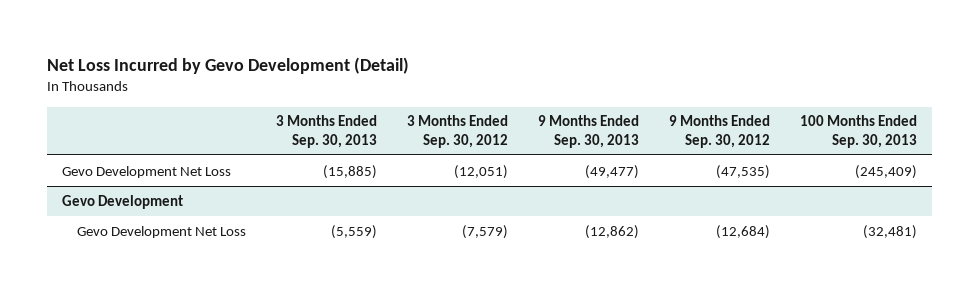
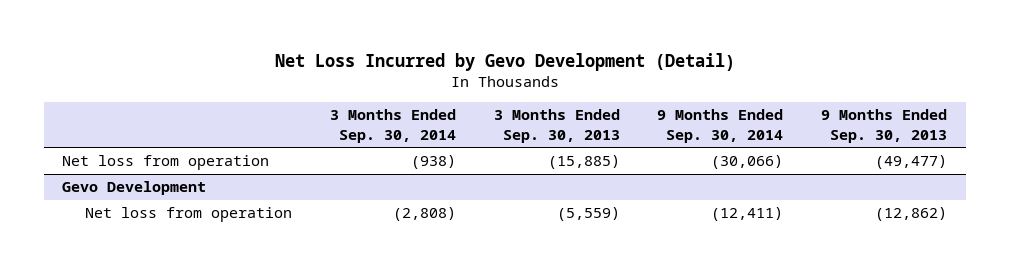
[407,115,509,148] 3 Months Ended Sep. 30, 2012 -> none
[669,115,771,148] 9 Months Ended Sep. 30, 2012 -> none
[800,115,918,148] 100 Months Ended Sep. 30, 2013 -> none
none -> [330,109,457,143] 3 Months Ended Sep. 30, 2014
none -> [657,109,784,143] 9 Months Ended Sep. 30, 2014
[62,165,232,178] Gevo Development Net Loss -> [62,155,270,171] Net loss from operation
[77,225,247,238] Gevo Development Net Loss -> [85,207,293,223] Net loss from operation

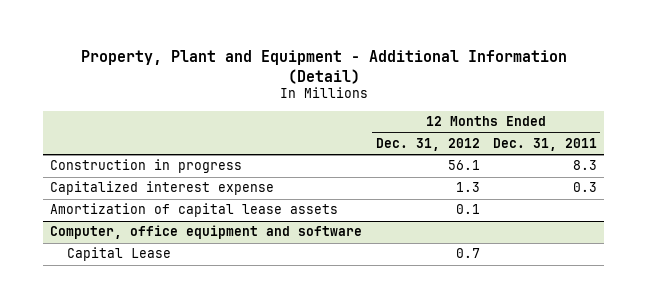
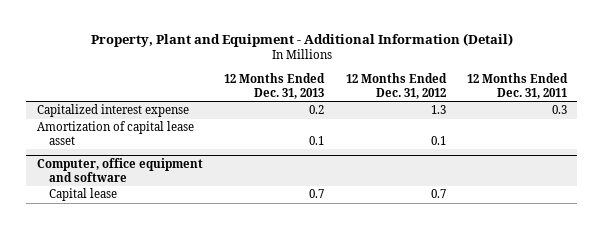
none -> [224,73,326,99] 12 Months Ended Dec. 31, 2013
[49,159,242,174] Construction in progress -> none
[49,203,338,218] Amortization of capital lease assets -> [36,121,194,145] Amortization of capital lease asset
[67,247,172,262] Capital Lease -> [49,188,118,202] Capital lease

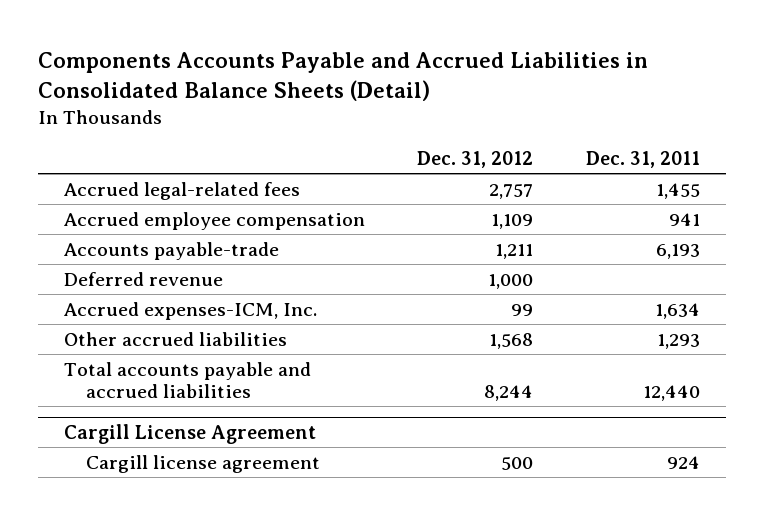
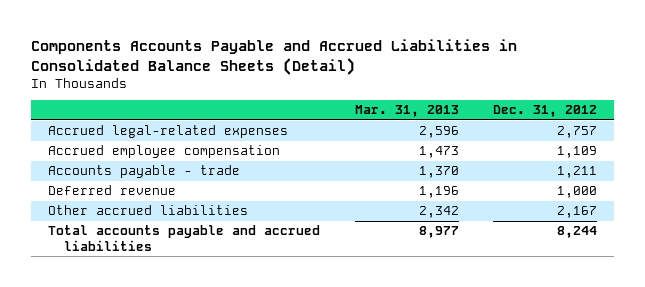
[585,150,700,168] Dec. 31, 2011 -> none
none -> [354,105,459,118] Mar. 31, 2013
[64,181,301,200] Accrued legal-related fees -> [48,125,289,139] Accrued legal-related expenses
[64,241,280,260] Accounts payable-trade -> [48,165,241,179] Accounts payable - trade
[64,301,318,320] Accrued expenses-ICM, Inc. -> none
[489,332,534,349] 1,568 -> [556,206,597,219] 2,167
[64,423,317,444] Cargill License Agreement -> none
[85,454,320,473] Cargill license agreement -> none

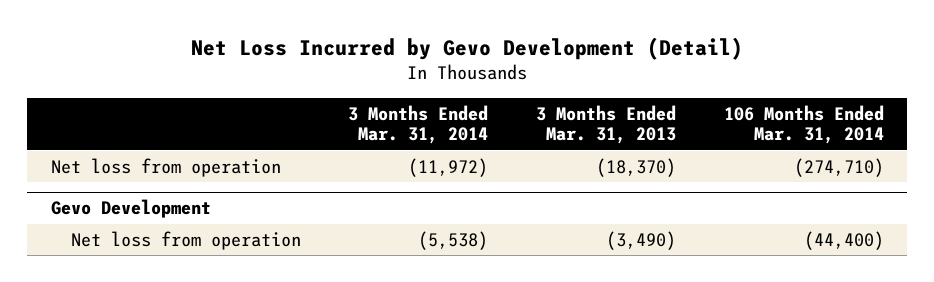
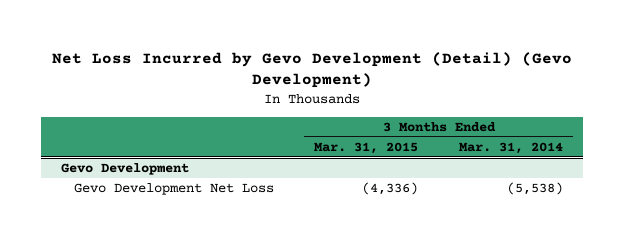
[191,37,744,61] Net Loss Incurred by Gevo Development (Detail) -> [52,51,573,89] Net Loss Incurred by Gevo Development (Detail) (Gevo Development)
[536,104,677,145] 3 Months Ended Mar. 31, 2013 -> none
[723,104,884,145] 106 Months Ended Mar. 31, 2014 -> none
none -> [314,141,419,154] Mar. 31, 2015
[50,158,281,178] Net loss from operation -> none
[70,231,301,251] Net loss from operation -> [73,182,274,195] Gevo Development Net Loss

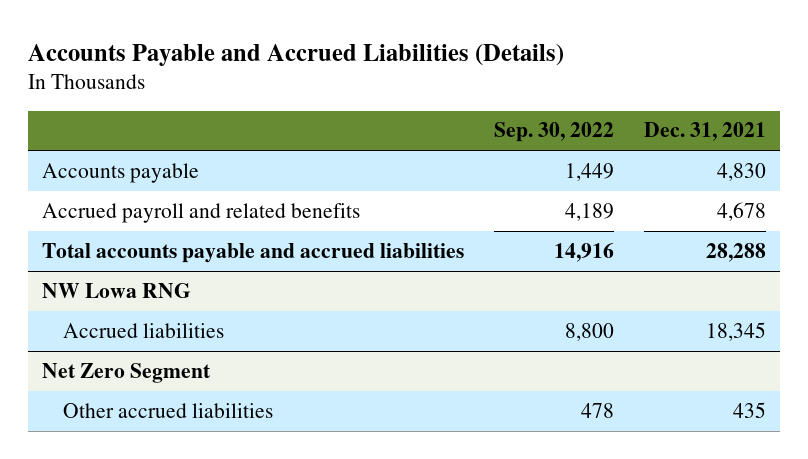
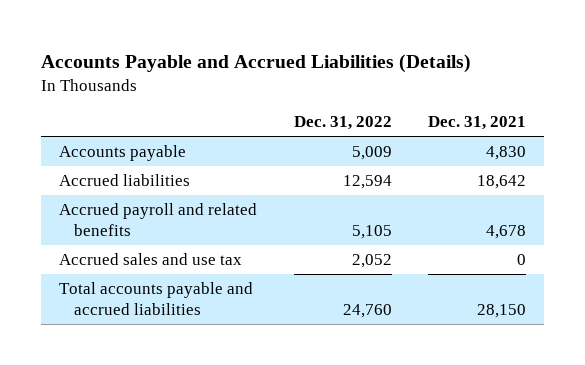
[494,122,615,143] Sep. 30, 2022 -> none
none -> [293,116,392,131] Dec. 31, 2022
none -> [59,173,191,186] Accrued liabilities
[42,282,192,298] NW Lowa RNG -> none
[62,322,224,338] Accrued liabilities -> none
[42,362,212,383] Net Zero Segment -> none
[62,402,273,418] Other accrued liabilities -> none
none -> [59,252,243,265] Accrued sales and use tax
[705,242,766,262] 28,288 -> [477,304,527,319] 28,150

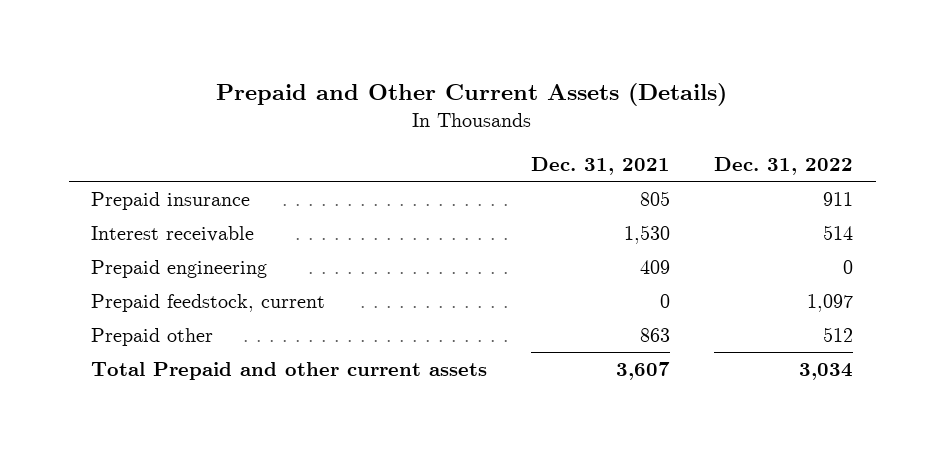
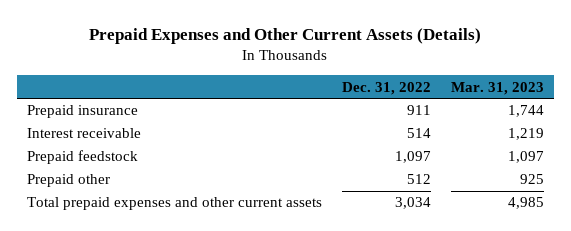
[216,83,728,107] Prepaid and Other Current Assets (Details) -> [89,28,482,45] Prepaid Expenses and Other Current Assets (Details)
[531,157,671,176] Dec. 31, 2021 -> none
none -> [450,81,544,95] Mar. 31, 2023
[90,259,267,278] Prepaid engineering -> none
[90,293,325,312] Prepaid feedstock, current -> [27,150,139,165] Prepaid feedstock
[90,361,487,380] Total Prepaid and other current assets -> [27,197,323,211] Total prepaid expenses and other current assets

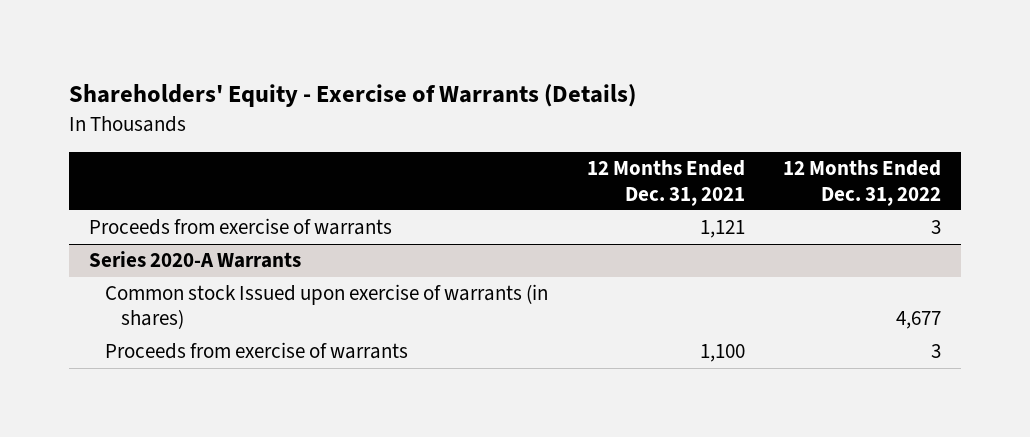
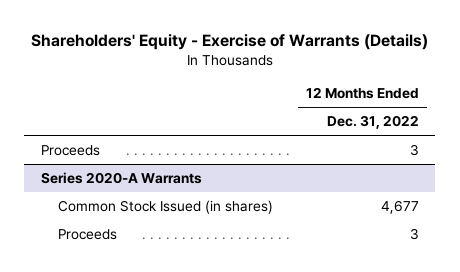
[586,160,745,206] 12 Months Ended Dec. 31, 2021 -> none
[88,218,392,236] Proceeds from exercise of warrants -> [40,145,100,157] Proceeds
[104,284,548,330] Common stock Issued upon exercise of warrants (in shares) -> [58,200,274,215] Common Stock Issued (in shares)
[104,342,408,360] Proceeds from exercise of warrants -> [58,229,118,241] Proceeds

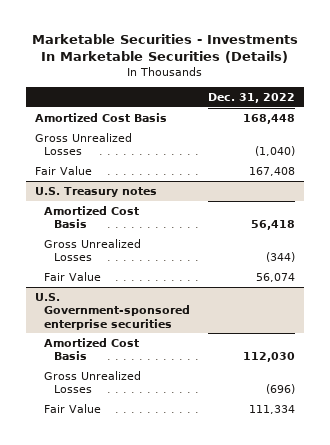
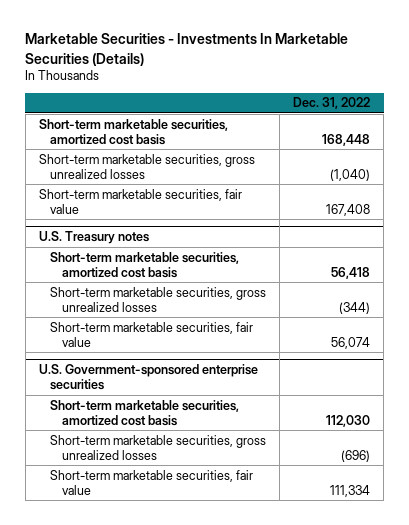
[35,112,168,122] Amortized Cost Basis -> [38,118,228,145] Short-term marketable securities, amortized cost basis
[35,132,133,156] Gross Unrealized Losses -> [38,153,255,179] Short-term marketable securities, gross unrealized losses
[35,165,93,175] Fair Value -> [38,188,242,214] Short-term marketable securities, fair value
[44,205,140,229] Amortized Cost Basis -> [50,251,240,278] Short-term marketable securities, amortized cost basis
[44,238,142,262] Gross Unrealized Losses -> [50,286,267,312] Short-term marketable securities, gross unrealized losses
[44,271,102,281] Fair Value -> [50,321,254,347] Short-term marketable securities, fair value
[44,337,140,361] Amortized Cost Basis -> [50,399,240,426] Short-term marketable securities, amortized cost basis
[44,370,142,394] Gross Unrealized Losses -> [50,434,267,460] Short-term marketable securities, gross unrealized losses
[44,403,102,413] Fair Value -> [50,469,254,495] Short-term marketable securities, fair value

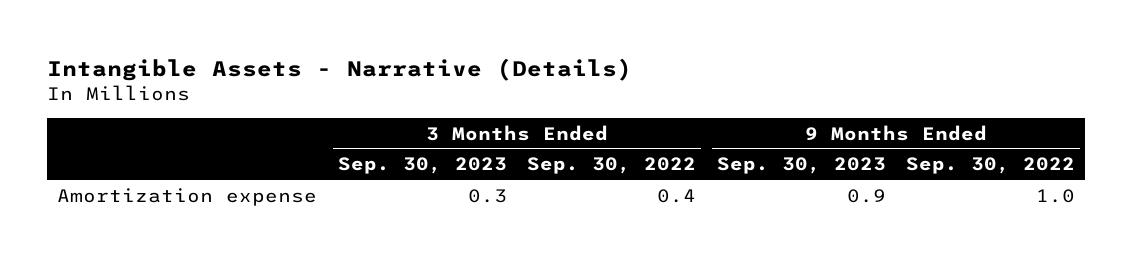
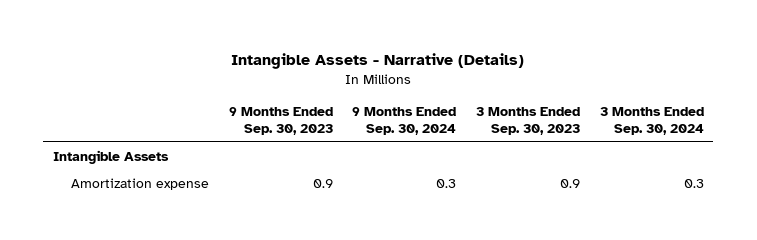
[527,157,697,175] Sep. 30, 2022 -> none
[906,157,1076,175] Sep. 30, 2022 -> none
none -> [352,106,457,136] 9 Months Ended Sep. 30, 2024
none -> [599,106,704,136] 3 Months Ended Sep. 30, 2024
none -> [53,150,170,165] Intangible Assets
[467,188,507,203] 0.3 -> [559,179,580,189] 0.9

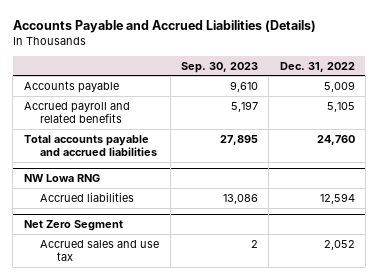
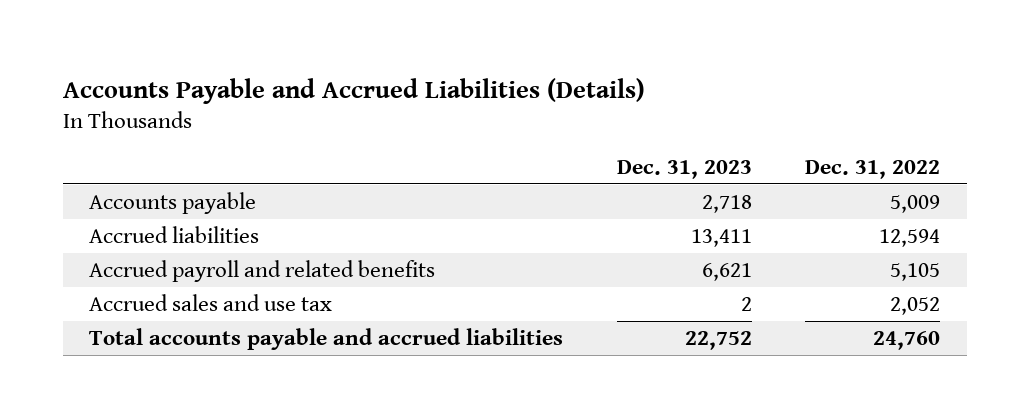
[180,61,258,73] Sep. 30, 2023 -> none
none -> [616,160,752,180] Dec. 31, 2023
[23,174,100,183] NW Lowa RNG -> none
[23,220,123,232] Net Zero Segment -> none
[23,101,130,124] Accrued payroll and related benefits -> [89,259,436,282] Accrued payroll and related benefits
[23,134,158,157] Total accounts payable and accrued liabilities -> [89,327,564,350] Total accounts payable and accrued liabilities

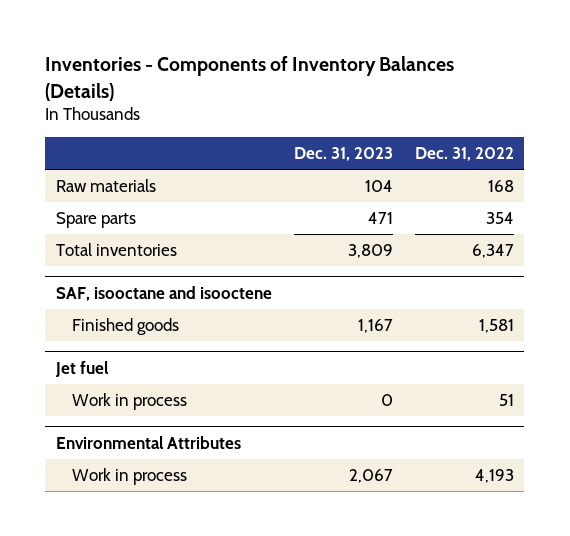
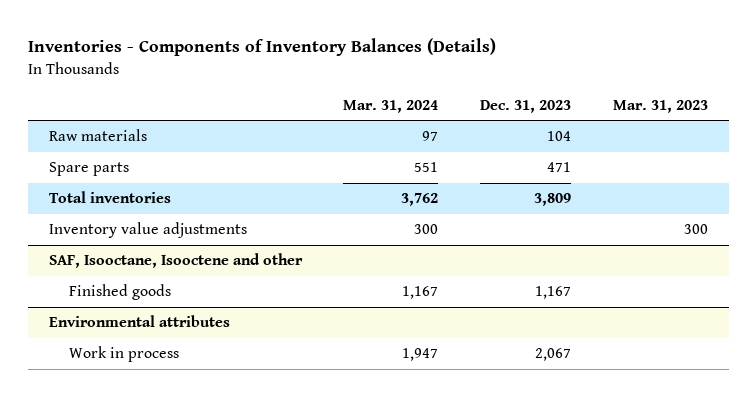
[414,147,514,162] Dec. 31, 2022 -> none
none -> [343,99,439,113] Mar. 31, 2024
none -> [612,99,708,113] Mar. 31, 2023
none -> [48,222,247,239] Inventory value adjustments
[55,285,272,301] SAF, isooctane and isooctene -> [48,253,303,269] SAF, Isooctane, Isooctene and other
[54,360,109,377] Jet fuel -> none
[72,392,188,410] Work in process -> none
[55,435,241,449] Environmental Attributes -> [48,315,230,328] Environmental attributes

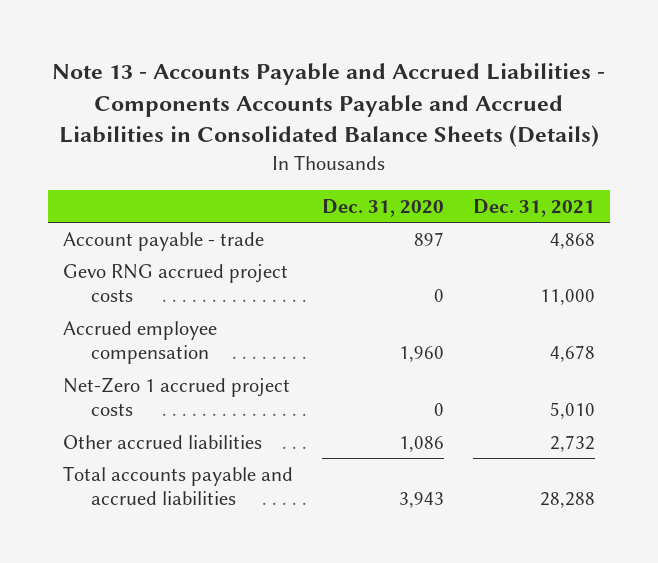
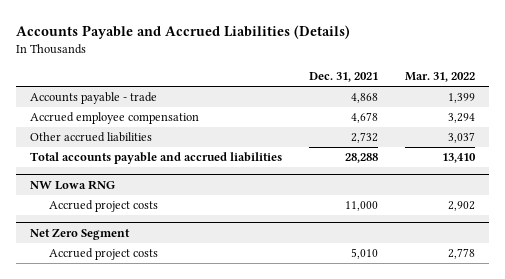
[51,63,605,148] Note 13 - Accounts Payable and Accrued Liabilities - Components Accounts Payable and Accrued Liabilities in Consolidated Balance Sheets (Details) -> [16,25,351,40] Accounts Payable and Accrued Liabilities (Details)
[321,198,444,217] Dec. 31, 2020 -> none
none -> [405,71,476,82] Mar. 31, 2022
[62,263,288,303] Gevo RNG accrued project costs -> none
[62,231,264,251] Account payable - trade -> [29,92,157,105] Accounts payable - trade
[62,376,290,417] Net-Zero 1 accrued project costs -> none
none -> [29,179,115,190] NW Lowa RNG
none -> [48,200,158,213] Accrued project costs
none -> [29,227,130,240] Net Zero Segment
none -> [48,248,158,261] Accrued project costs

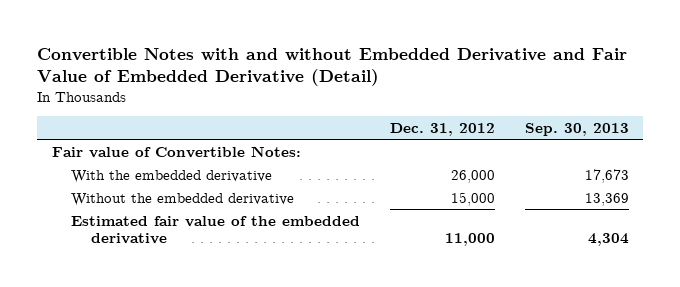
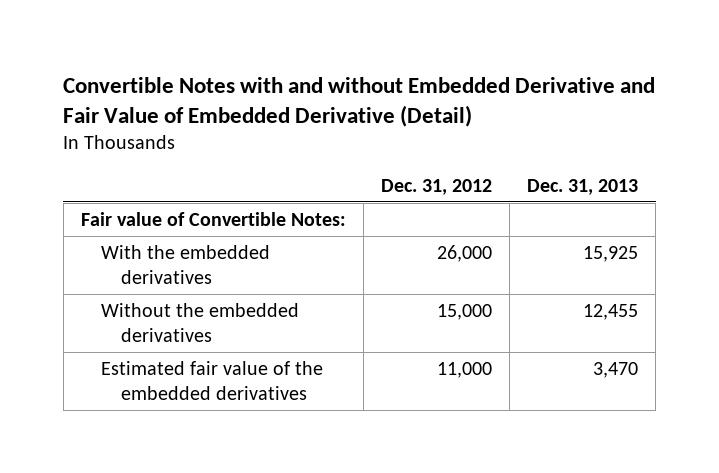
[524,122,629,136] Sep. 30, 2013 -> none
none -> [526,178,638,195] Dec. 31, 2013
[71,169,273,183] With the embedded derivative -> [100,244,270,284] With the embedded derivatives
[71,192,295,206] Without the embedded derivative -> [100,302,299,342] Without the embedded derivatives
[71,215,361,245] Estimated fair value of the embedded derivative -> [100,360,323,400] Estimated fair value of the embedded derivatives

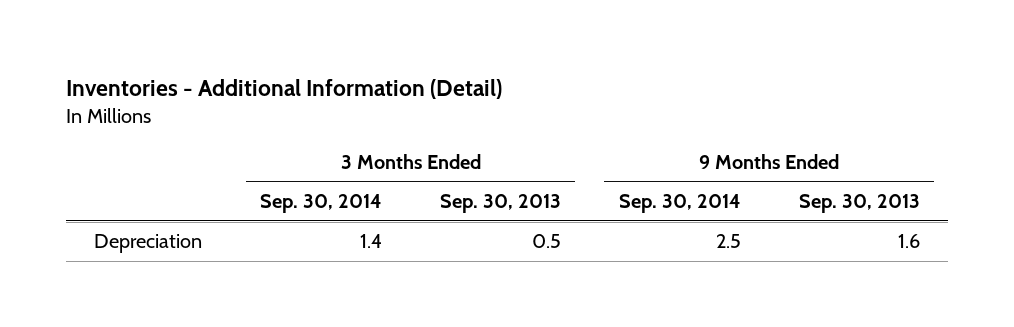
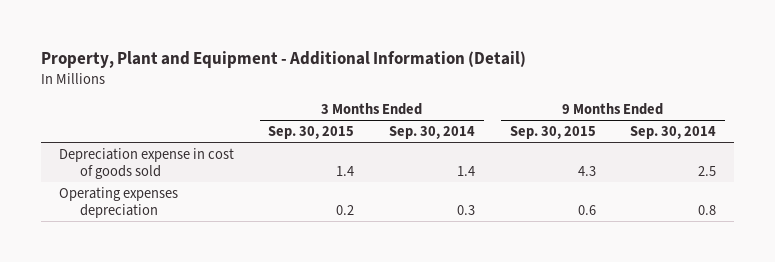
[65,79,502,100] Inventories - Additional Information (Detail) -> [41,51,527,69] Property, Plant and Equipment - Additional Information (Detail)
[440,194,562,214] Sep. 30, 2013 -> none
[798,194,920,214] Sep. 30, 2013 -> none
none -> [268,126,355,140] Sep. 30, 2015
none -> [509,126,596,140] Sep. 30, 2015
[94,234,203,254] Depreciation -> [58,147,234,180] Depreciation expense in cost of goods sold
none -> [58,186,178,219] Operating expenses depreciation

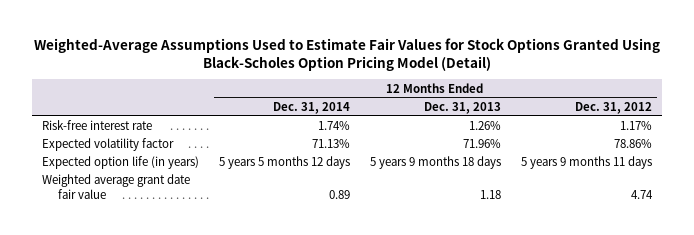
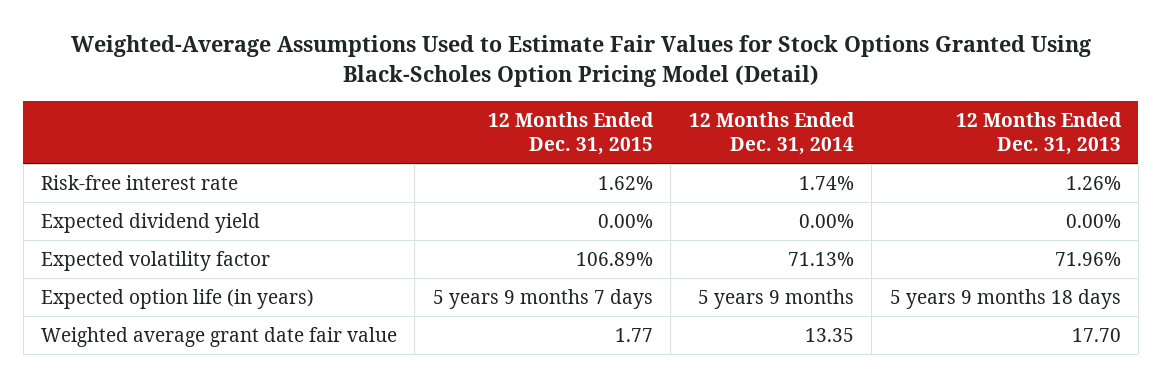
[574,101,652,114] Dec. 31, 2012 -> none
none -> [487,111,654,155] 12 Months Ended Dec. 31, 2015
none -> [40,213,260,234] Expected dividend yield
[218,156,350,170] 5 years 5 months 12 days -> [697,289,854,310] 5 years 9 months
[328,189,350,199] 0.89 -> [804,328,854,343] 13.35
[479,189,501,199] 1.18 -> [1071,328,1121,343] 17.70

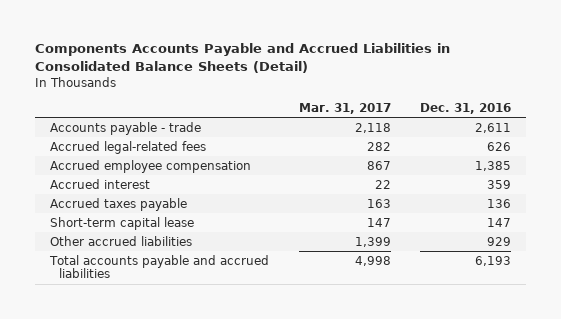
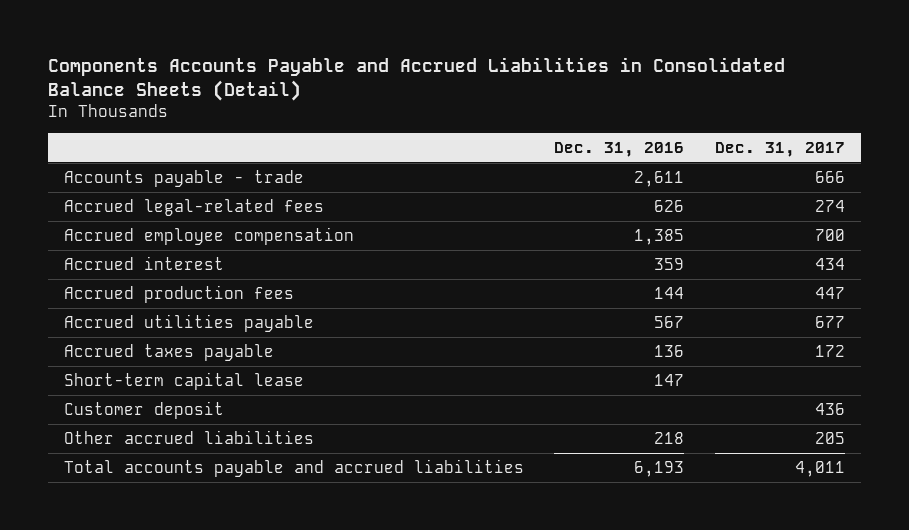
[298,102,391,114] Mar. 31, 2017 -> none
none -> [715,141,846,157] Dec. 31, 2017
none -> [63,284,294,303] Accrued production fees
none -> [63,313,314,332] Accrued utilities payable
none -> [63,400,224,419] Customer deposit
[486,236,511,246] 929 -> [654,431,685,444] 218

